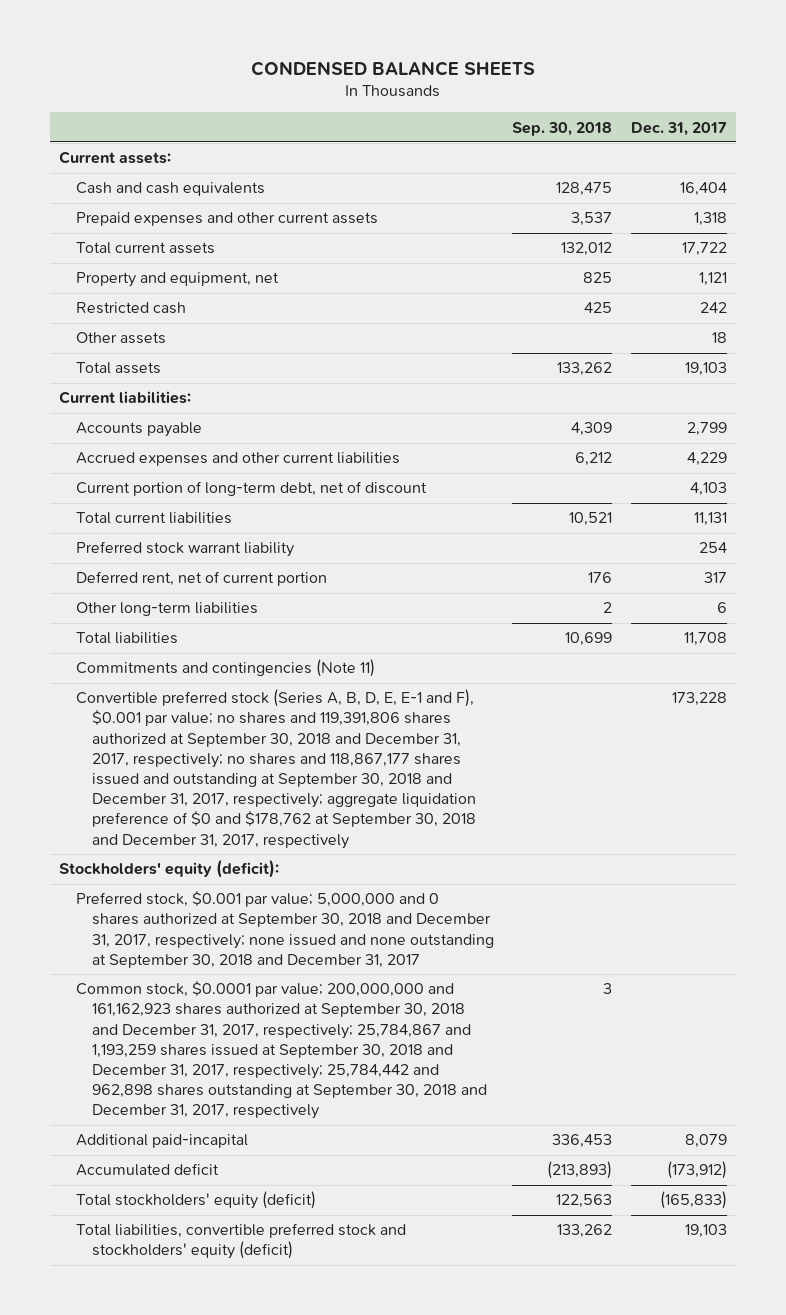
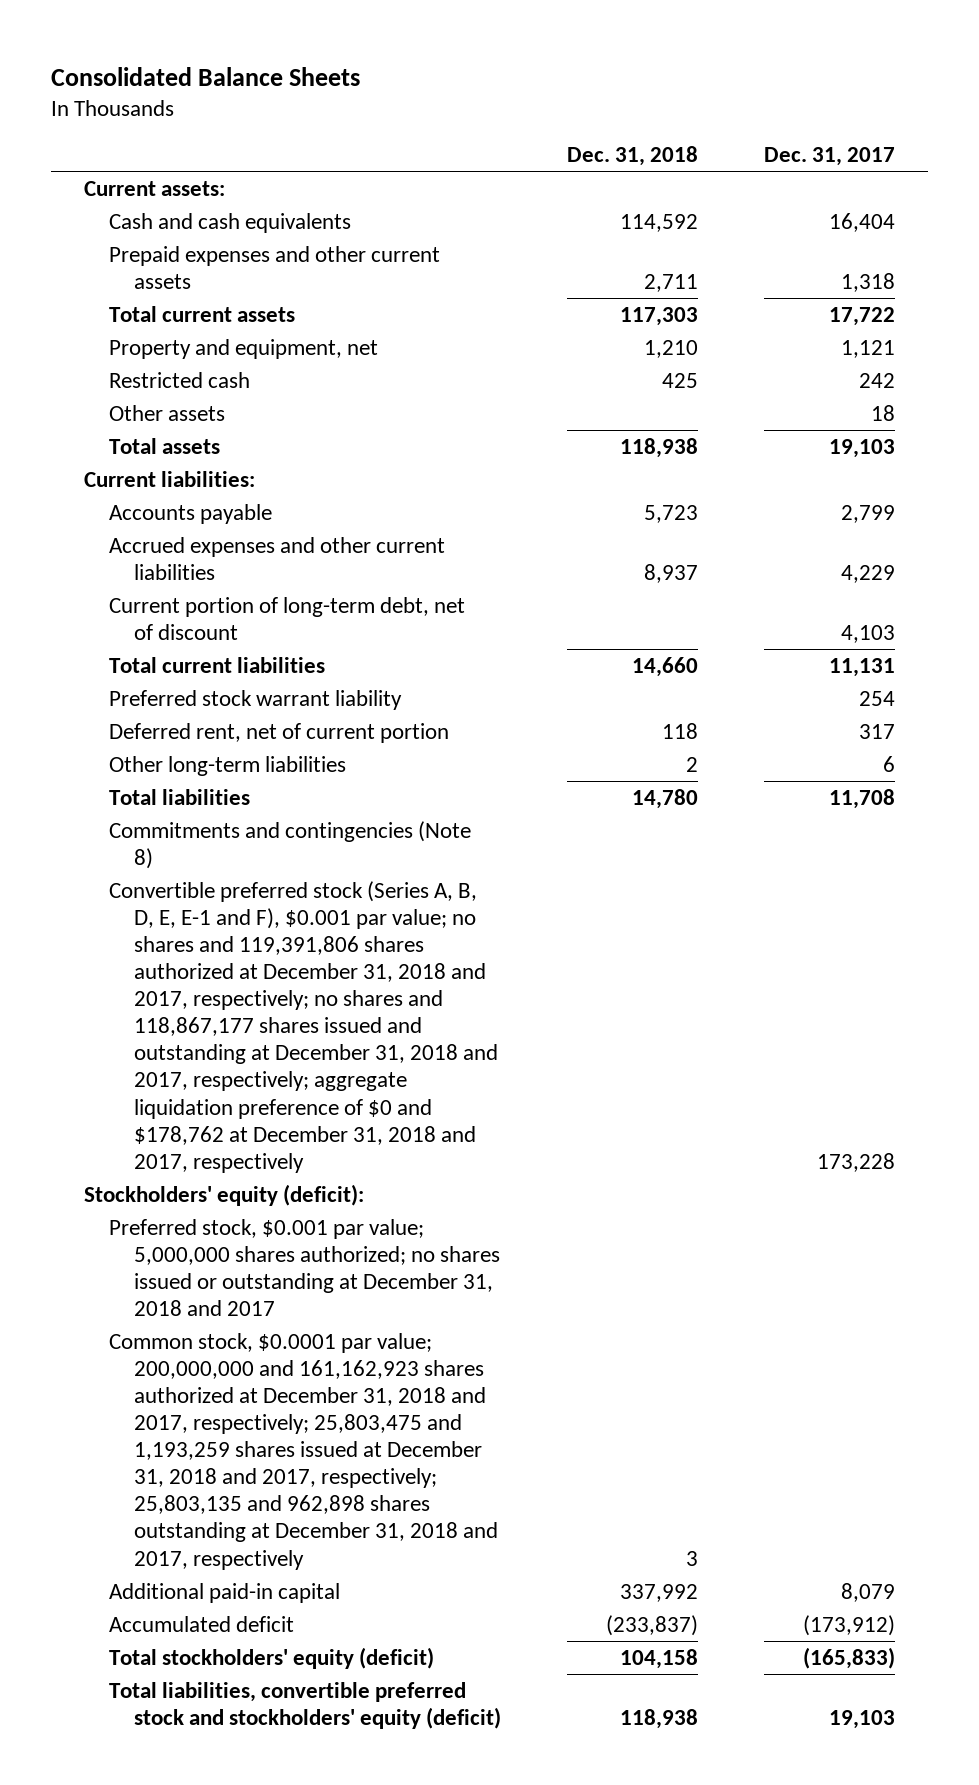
[251,60,536,76] CONDENSED BALANCE SHEETS -> [50,66,360,86] Consolidated Balance Sheets
[512,121,613,136] Sep. 30, 2018 -> none
none -> [566,145,698,166] Dec. 31, 2018
[75,659,375,678] Commitments and contingencies (Note 11) -> [108,820,471,869] Commitments and contingencies (Note 8)
[75,689,476,849] Convertible preferred stock (Series A, B, D, E, E-1 and F), $0.001 par value; no shares and 119,391,806 shares authorized at September 30, 2018 and December 31, 2017, respectively; no shares and 118,867,177 shares issued and outstanding at September 30, 2018 and December 31, 2017, respectively; aggregate liquidation preference of $0 and $178,762 at September 30, 2018 and December 31, 2017, respectively -> [108,880,498,1173] Convertible preferred stock (Series A, B, D, E, E-1 and F), $0.001 par value; no shares and 119,391,806 shares authorized at December 31, 2018 and 2017, respectively; no shares and 118,867,177 shares issued and outstanding at December 31, 2018 and 2017, respectively; aggregate liquidation preference of $0 and $178,762 at December 31, 2018 and 2017, respectively
[75,891,494,968] Preferred stock, $0.001 par value; 5,000,000 and 0 shares authorized at September 30, 2018 and December 31, 2017, respectively; none issued and none outstanding at September 30, 2018 and December 31, 2017 -> [108,1218,500,1316] Preferred stock, $0.001 par value; 5,000,000 shares authorized; no shares issued or outstanding at December 31, 2018 and 2017
[75,981,487,1120] Common stock, $0.0001 par value; 200,000,000 and 161,162,923 shares authorized at September 30, 2018 and December 31, 2017, respectively; 25,784,867 and 1,193,259 shares issued at September 30, 2018 and December 31, 2017, respectively; 25,784,442 and 962,898 shares outstanding at September 30, 2018 and December 31, 2017, respectively -> [108,1332,498,1570] Common stock, $0.0001 par value; 200,000,000 and 161,162,923 shares authorized at December 31, 2018 and 2017, respectively; 25,803,475 and 1,193,259 shares issued at December 31, 2018 and 2017, respectively; 25,803,135 and 962,898 shares outstanding at December 31, 2018 and 2017, respectively
[75,1134,248,1149] Additional paid-incapital -> [108,1582,340,1603] Additional paid-in capital

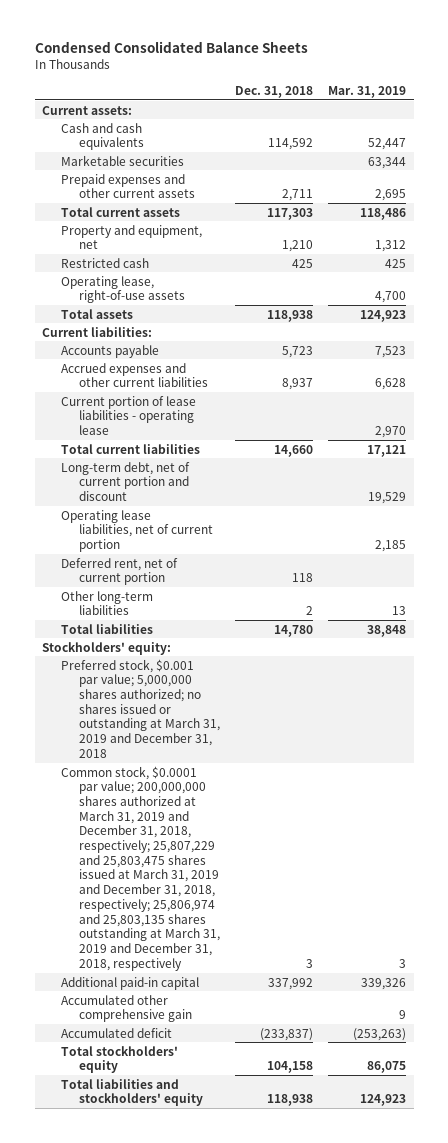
[50,66,360,86] Consolidated Balance Sheets -> [34,41,308,54] Condensed Consolidated Balance Sheets
[763,146,895,166] Dec. 31, 2017 -> none
none -> [328,85,407,98] Mar. 31, 2019
none -> [60,154,184,166] Marketable securities
[108,404,225,421] Other assets -> none
none -> [60,275,186,304] Operating lease, right-of-use assets
[108,596,465,640] Current portion of long-term debt, net of discount -> none
none -> [60,395,196,435] Current portion of lease liabilities - operating lease
[108,689,402,710] Preferred stock warrant liability -> none
none -> [60,461,190,501] Long-term debt, net of current portion and discount
none -> [60,509,214,552] Operating lease liabilities, net of current portion
[108,820,471,869] Commitments and contingencies (Note 8) -> none
[108,880,498,1173] Convertible preferred stock (Series A, B, D, E, E-1 and F), $0.001 par value; no shares and 119,391,806 shares authorized at December 31, 2018 and 2017, respectively; no shares and 118,867,177 shares issued and outstanding at December 31, 2018 and 2017, respectively; aggregate liquidation preference of $0 and $178,762 at December 31, 2018 and 2017, respectively -> none
[83,1183,364,1206] Stockholders' equity (deficit): -> [41,641,171,655] Stockholders' equity:
[108,1218,500,1316] Preferred stock, $0.001 par value; 5,000,000 shares authorized; no shares issued or outstanding at December 31, 2018 and 2017 -> [60,658,221,758] Preferred stock, $0.001 par value; 5,000,000 shares authorized; no shares issued or outstanding at March 31, 2019 and December 31, 2018
[108,1332,498,1570] Common stock, $0.0001 par value; 200,000,000 and 161,162,923 shares authorized at December 31, 2018 and 2017, respectively; 25,803,475 and 1,193,259 shares issued at December 31, 2018 and 2017, respectively; 25,803,135 and 962,898 shares outstanding at December 31, 2018 and 2017, respectively -> [60,765,221,971] Common stock, $0.0001 par value; 200,000,000 shares authorized at March 31, 2019 and December 31, 2018, respectively; 25,807,229 and 25,803,475 shares issued at March 31, 2019 and December 31, 2018, respectively; 25,806,974 and 25,803,135 shares outstanding at March 31, 2019 and December 31, 2018, respectively
none -> [60,994,193,1023] Accumulated other comprehensive gain
[108,1646,434,1669] Total stockholders' equity (deficit) -> [60,1045,178,1074] Total stockholders' equity
[108,1681,501,1729] Total liabilities, convertible preferred stock and stockholders' equity (deficit) -> [60,1078,204,1107] Total liabilities and stockholders' equity

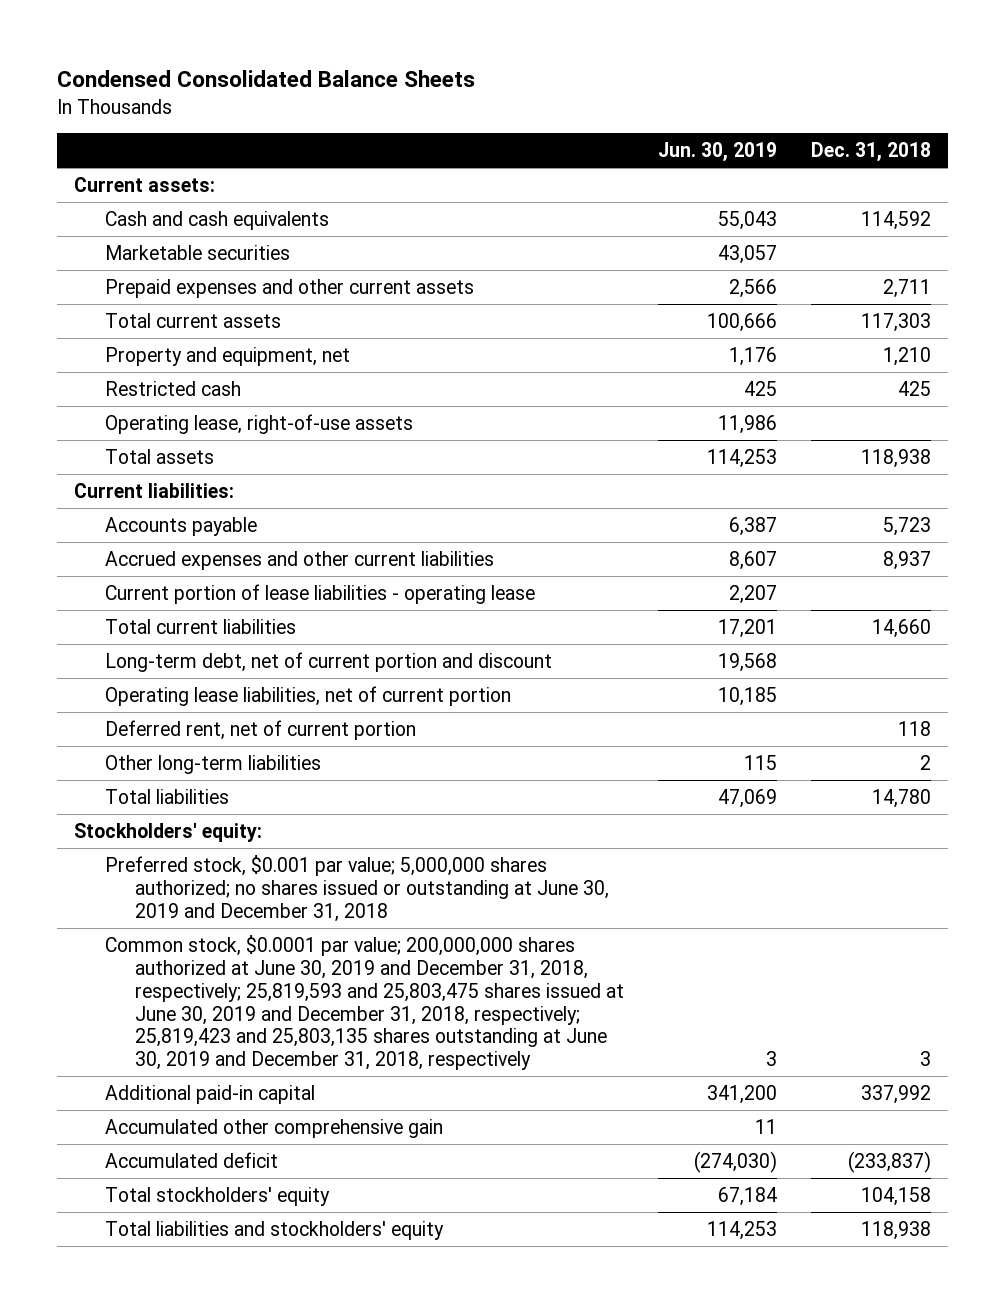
[328,85,407,98] Mar. 31, 2019 -> none
none -> [658,142,778,163] Jun. 30, 2019
[60,658,221,758] Preferred stock, $0.001 par value; 5,000,000 shares authorized; no shares issued or outstanding at March 31, 2019 and December 31, 2018 -> [104,854,610,922] Preferred stock, $0.001 par value; 5,000,000 shares authorized; no shares issued or outstanding at June 30, 2019 and December 31, 2018
[60,765,221,971] Common stock, $0.0001 par value; 200,000,000 shares authorized at March 31, 2019 and December 31, 2018, respectively; 25,807,229 and 25,803,475 shares issued at March 31, 2019 and December 31, 2018, respectively; 25,806,974 and 25,803,135 shares outstanding at March 31, 2019 and December 31, 2018, respectively -> [104,934,625,1071] Common stock, $0.0001 par value; 200,000,000 shares authorized at June 30, 2019 and December 31, 2018, respectively; 25,819,593 and 25,803,475 shares issued at June 30, 2019 and December 31, 2018, respectively; 25,819,423 and 25,803,135 shares outstanding at June 30, 2019 and December 31, 2018, respectively

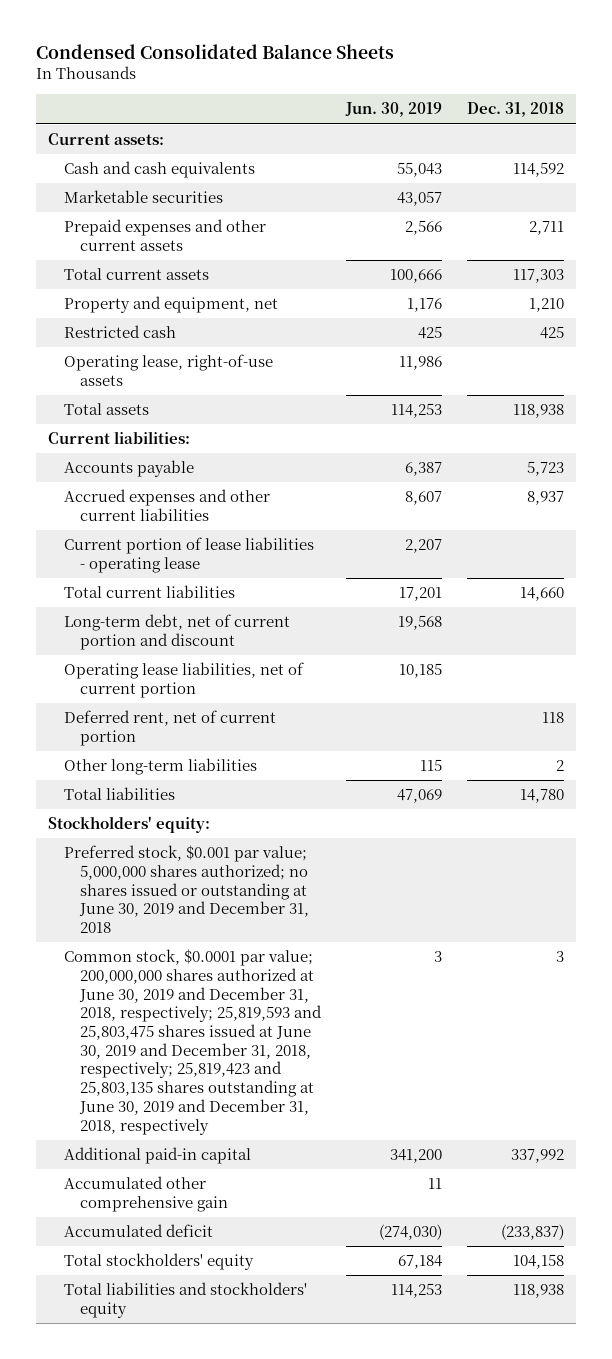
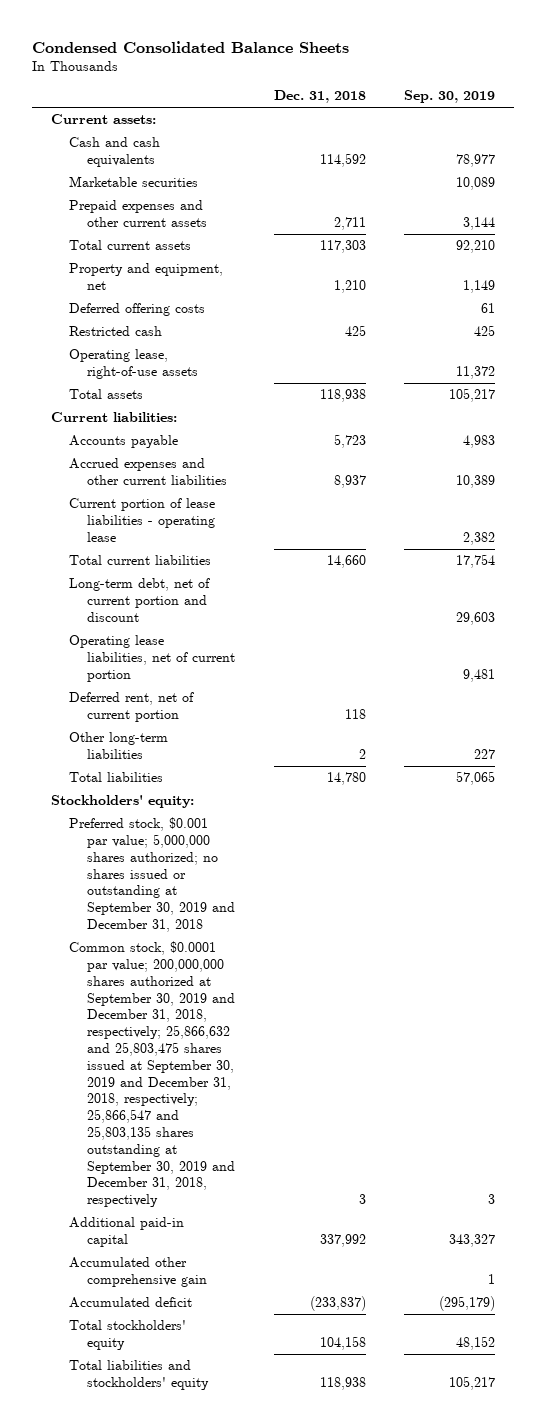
[344,102,442,118] Jun. 30, 2019 -> none
none -> [404,90,496,104] Sep. 30, 2019
none -> [69,303,206,317] Deferred offering costs
[63,845,309,934] Preferred stock, $0.001 par value; 5,000,000 shares authorized; no shares issued or outstanding at June 30, 2019 and December 31, 2018 -> [69,817,236,933] Preferred stock, $0.001 par value; 5,000,000 shares authorized; no shares issued or outstanding at September 30, 2019 and December 31, 2018
[63,949,322,1135] Common stock, $0.0001 par value; 200,000,000 shares authorized at June 30, 2019 and December 31, 2018, respectively; 25,819,593 and 25,803,475 shares issued at June 30, 2019 and December 31, 2018, respectively; 25,819,423 and 25,803,135 shares outstanding at June 30, 2019 and December 31, 2018, respectively -> [69,941,236,1208] Common stock, $0.0001 par value; 200,000,000 shares authorized at September 30, 2019 and December 31, 2018, respectively; 25,866,632 and 25,803,475 shares issued at September 30, 2019 and December 31, 2018, respectively; 25,866,547 and 25,803,135 shares outstanding at September 30, 2019 and December 31, 2018, respectively

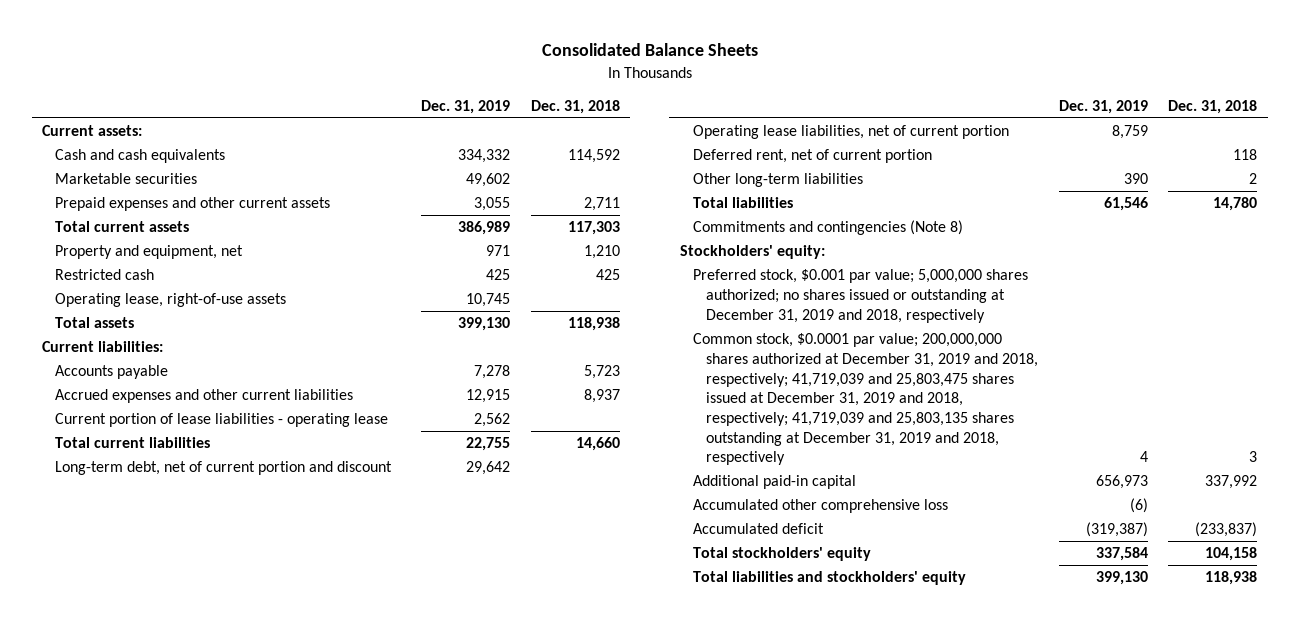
[31,40,349,53] Condensed Consolidated Balance Sheets -> [541,43,758,57] Consolidated Balance Sheets
[404,90,496,104] Sep. 30, 2019 -> none
none -> [421,99,511,114] Dec. 31, 2019
[69,303,206,317] Deferred offering costs -> none
none -> [693,220,964,236] Commitments and contingencies (Note 8)
[69,817,236,933] Preferred stock, $0.001 par value; 5,000,000 shares authorized; no shares issued or outstanding at September 30, 2019 and December 31, 2018 -> [693,269,1029,323] Preferred stock, $0.001 par value; 5,000,000 shares authorized; no shares issued or outstanding at December 31, 2019 and 2018, respectively
[69,941,236,1208] Common stock, $0.0001 par value; 200,000,000 shares authorized at September 30, 2019 and December 31, 2018, respectively; 25,866,632 and 25,803,475 shares issued at September 30, 2019 and December 31, 2018, respectively; 25,866,547 and 25,803,135 shares outstanding at September 30, 2019 and December 31, 2018, respectively -> [693,333,1039,466] Common stock, $0.0001 par value; 200,000,000 shares authorized at December 31, 2019 and 2018, respectively; 41,719,039 and 25,803,475 shares issued at December 31, 2019 and 2018, respectively; 41,719,039 and 25,803,135 shares outstanding at December 31, 2019 and 2018, respectively
[69,1257,208,1288] Accumulated other comprehensive gain -> [693,499,949,514] Accumulated other comprehensive loss

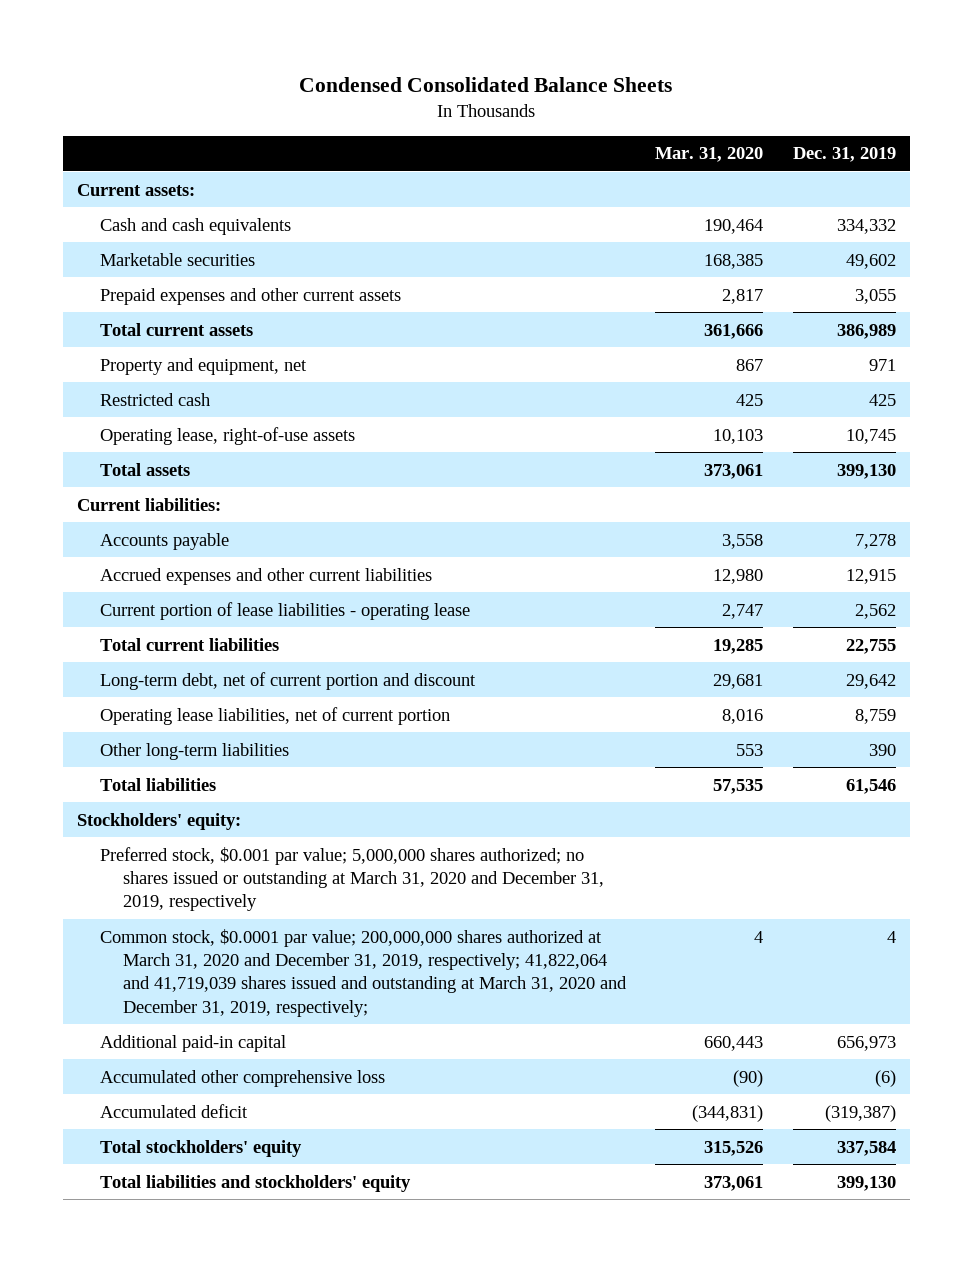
[541,43,758,57] Consolidated Balance Sheets -> [299,76,673,92] Condensed Consolidated Balance Sheets
[530,99,620,114] Dec. 31, 2018 -> none
none -> [655,147,764,163] Mar. 31, 2020
[693,149,933,164] Deferred rent, net of current portion -> none
[693,220,964,236] Commitments and contingencies (Note 8) -> none
[693,269,1029,323] Preferred stock, $0.001 par value; 5,000,000 shares authorized; no shares issued or outstanding at December 31, 2019 and 2018, respectively -> [100,846,605,912] Preferred stock, $0.001 par value; 5,000,000 shares authorized; no shares issued or outstanding at March 31, 2020 and December 31, 2019, respectively
[693,333,1039,466] Common stock, $0.0001 par value; 200,000,000 shares authorized at December 31, 2019 and 2018, respectively; 41,719,039 and 25,803,475 shares issued at December 31, 2019 and 2018, respectively; 41,719,039 and 25,803,135 shares outstanding at December 31, 2019 and 2018, respectively -> [100,928,628,1017] Common stock, $0.0001 par value; 200,000,000 shares authorized at March 31, 2020 and December 31, 2019, respectively; 41,822,064 and 41,719,039 shares issued and outstanding at March 31, 2020 and December 31, 2019, respectively;

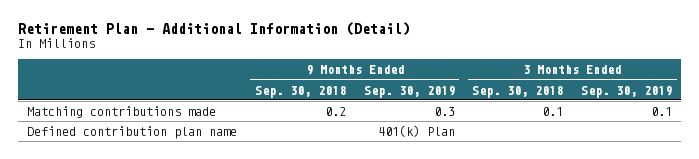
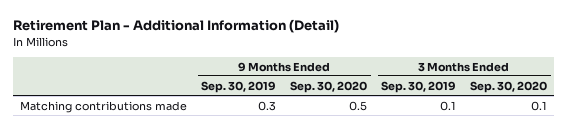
[254,85,346,98] Sep. 30, 2018 -> none
[472,85,564,98] Sep. 30, 2018 -> none
none -> [290,80,368,93] Sep. 30, 2020
none -> [470,80,548,93] Sep. 30, 2020
[26,126,237,140] Defined contribution plan name -> none

